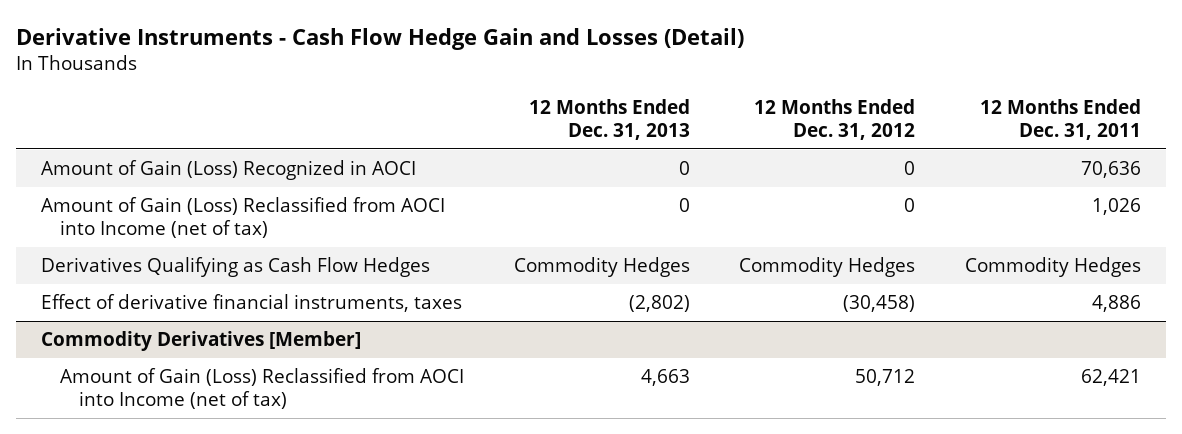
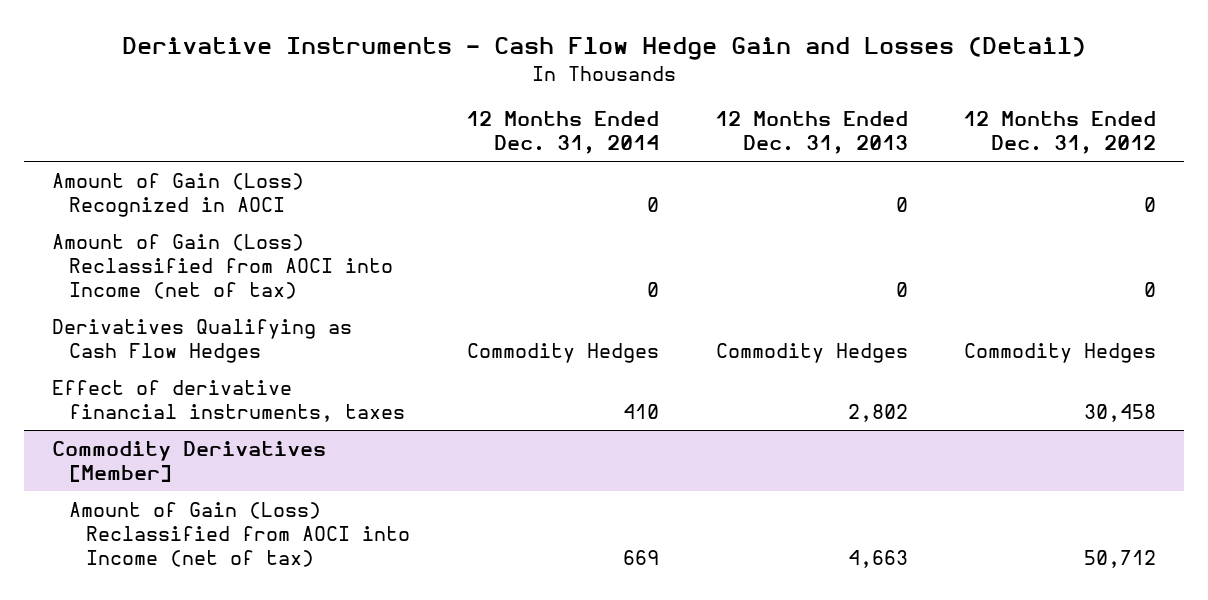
[979,99,1141,141] 12 Months Ended Dec. 31, 2011 -> none
none -> [465,111,659,155] 12 Months Ended Dec. 31, 2014
[628,294,690,312] (2,802) -> [847,404,908,423] 2,802
[843,294,916,312] (30,458) -> [1084,404,1157,423] 30,458

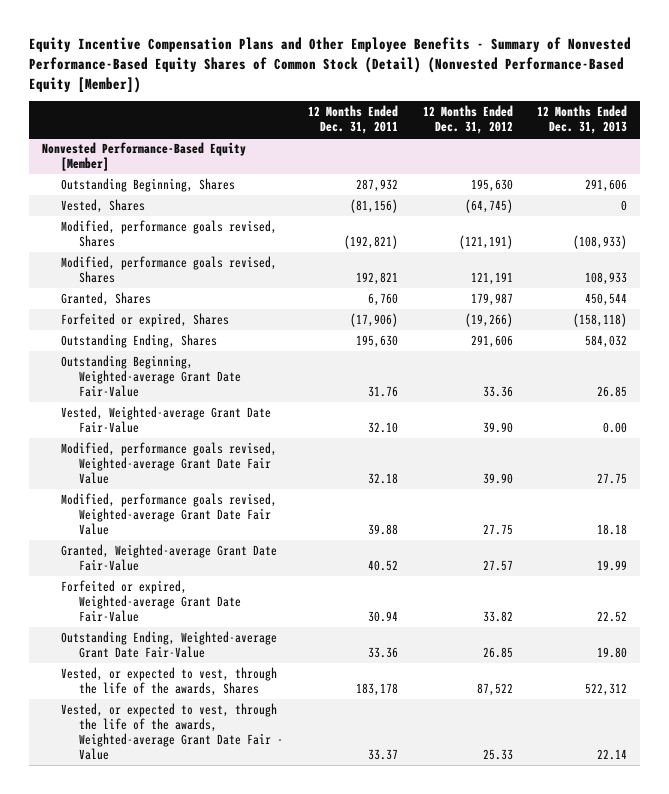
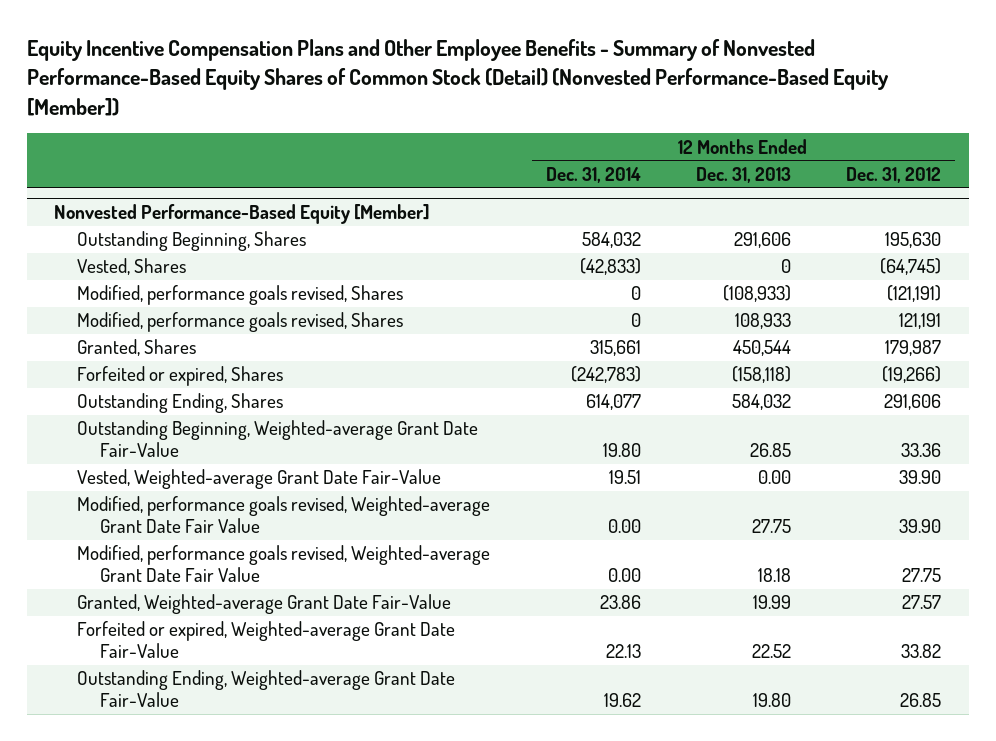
[308,105,399,135] 12 Months Ended Dec. 31, 2011 -> none
none -> [545,166,641,183] Dec. 31, 2014
[60,666,277,696] Vested, or expected to vest, through the life of the awards, Shares -> none
[60,702,284,760] Vested, or expected to vest, through the life of the awards, Weighted-average Grant Date Fair - Value -> none

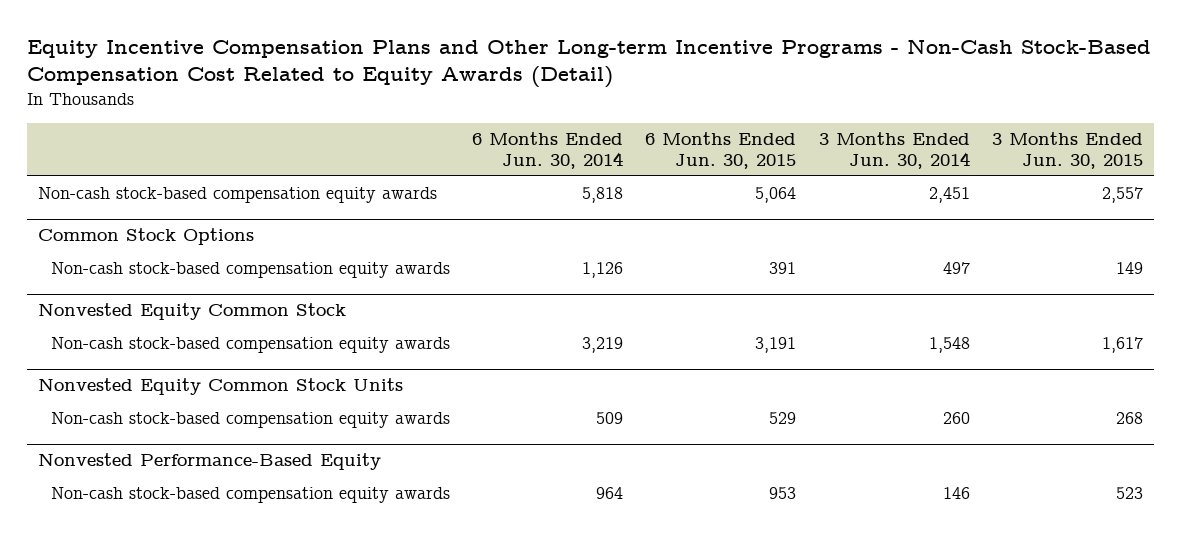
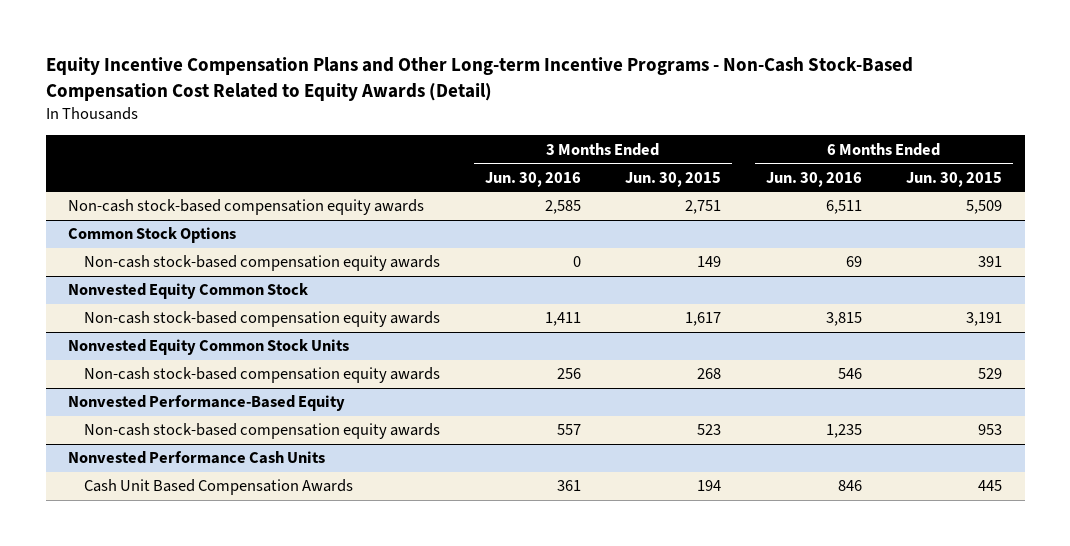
[472,132,624,169] 6 Months Ended Jun. 30, 2014 -> none
[818,132,970,169] 3 Months Ended Jun. 30, 2014 -> none
none -> [484,171,581,187] Jun. 30, 2016
none -> [765,171,862,187] Jun. 30, 2016
[755,187,797,204] 5,064 -> [966,200,1003,215] 5,509
[1101,187,1143,204] 2,557 -> [685,200,722,215] 2,751
none -> [68,451,326,465] Nonvested Performance Cash Units
none -> [84,479,354,496] Cash Unit Based Compensation Awards

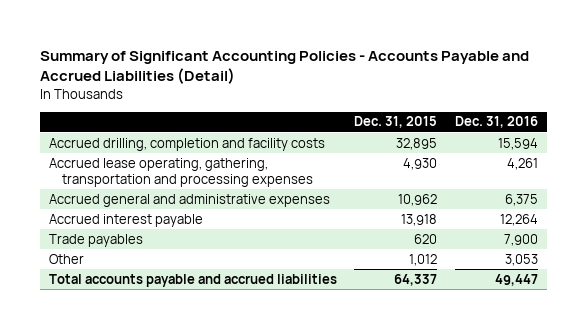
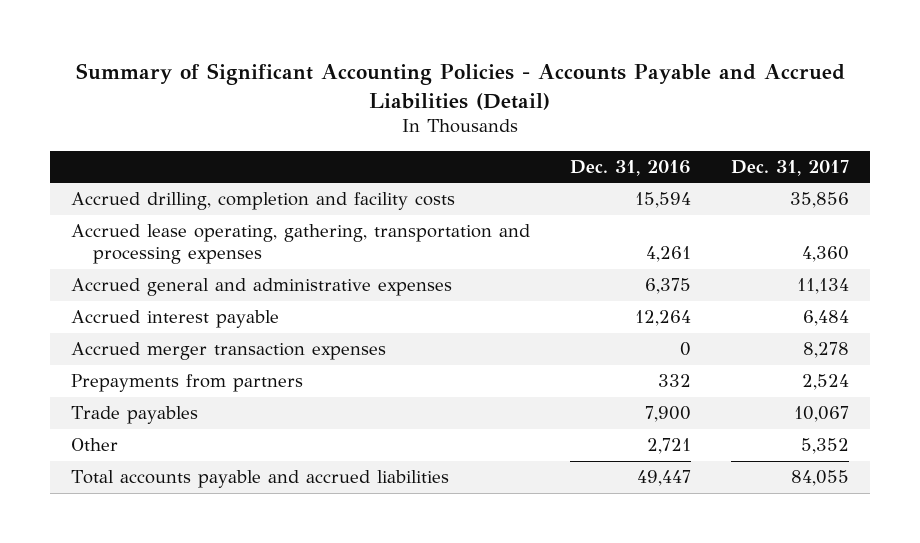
[354,116,438,129] Dec. 31, 2015 -> none
none -> [731,159,850,176] Dec. 31, 2017
none -> [70,342,386,361] Accrued merger transaction expenses
none -> [70,374,303,393] Prepayments from partners
[504,253,538,266] 3,053 -> [647,438,692,455] 2,721

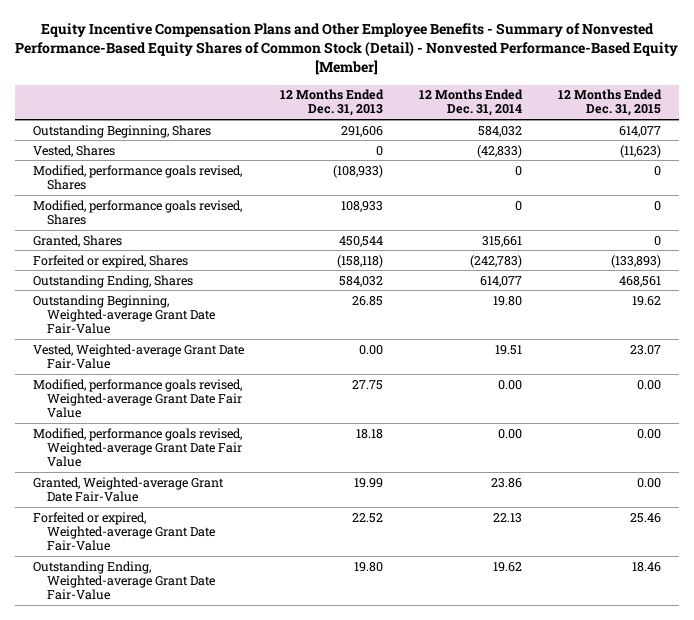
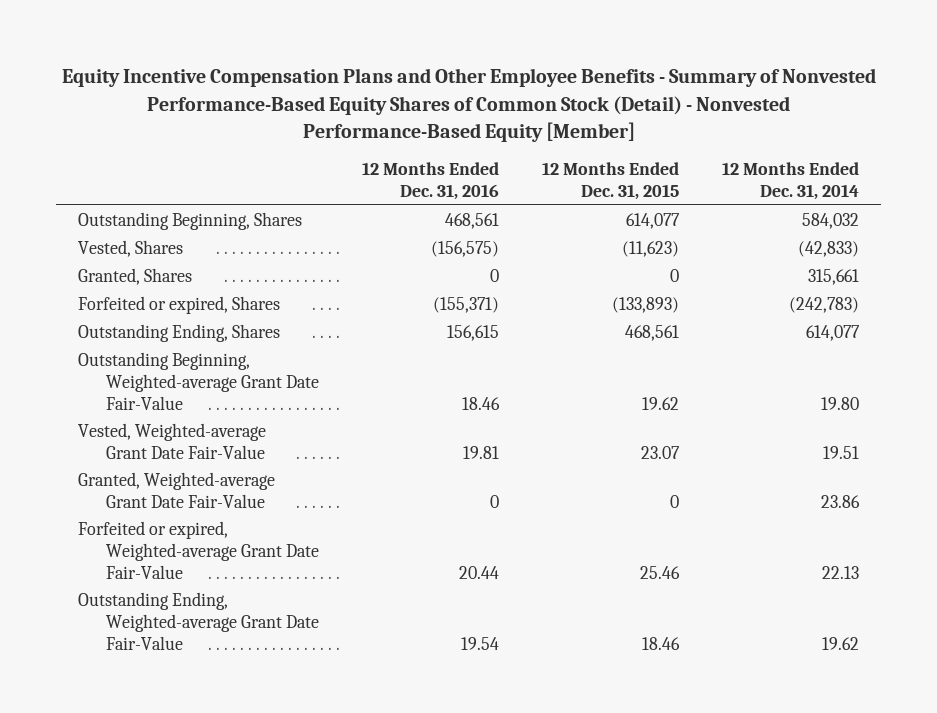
[279,89,384,117] 12 Months Ended Dec. 31, 2013 -> none
none -> [361,161,499,200] 12 Months Ended Dec. 31, 2016
[33,164,243,190] Modified, performance goals revised, Shares -> none
[33,199,243,225] Modified, performance goals revised, Shares -> none
[33,378,243,419] Modified, performance goals revised, Weighted-average Grant Date Fair Value -> none
[33,427,243,468] Modified, performance goals revised, Weighted-average Grant Date Fair Value -> none
[636,477,661,488] 0.00 -> [670,494,680,508] 0

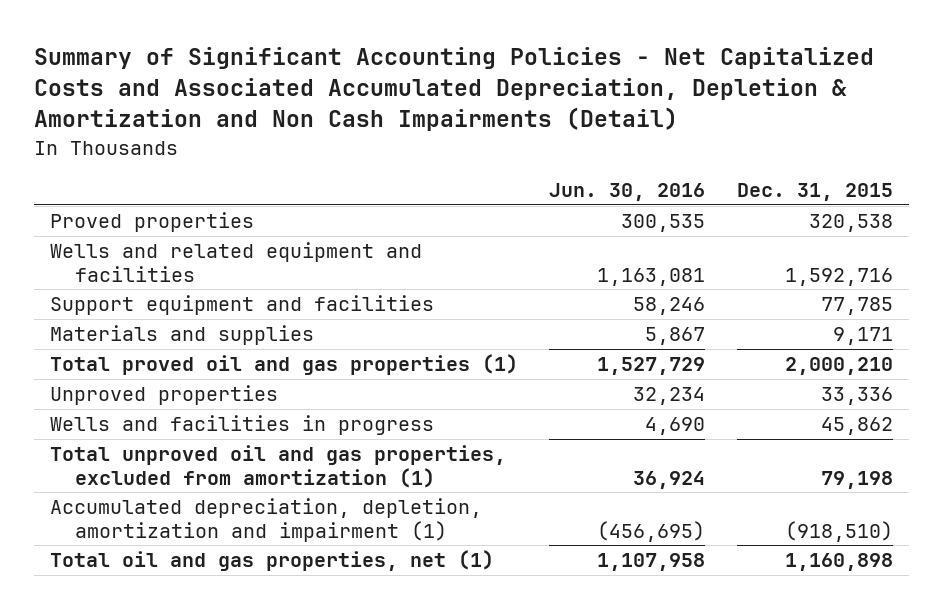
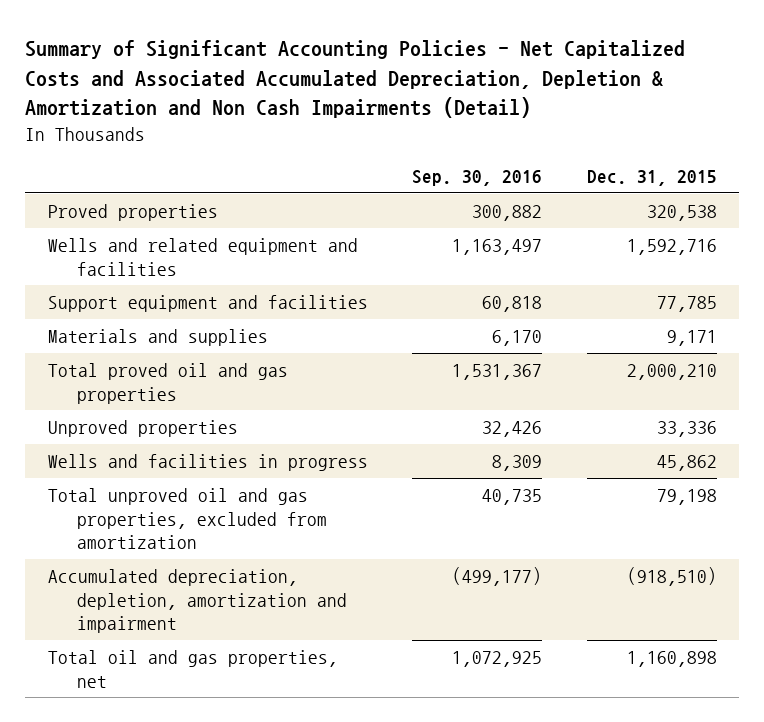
[549,182,706,201] Jun. 30, 2016 -> none
none -> [412,170,543,187] Sep. 30, 2016
[49,354,518,376] Total proved oil and gas properties (1) -> [47,362,288,404] Total proved oil and gas properties
[49,445,506,488] Total unproved oil and gas properties, excluded from amortization (1) -> [47,487,328,550] Total unproved oil and gas properties, excluded from amortization
[49,498,482,542] Accumulated depreciation, depletion, amortization and impairment (1) -> [47,568,348,634] Accumulated depreciation, depletion, amortization and impairment
[49,550,494,572] Total oil and gas properties, net (1) -> [47,649,338,688] Total oil and gas properties, net

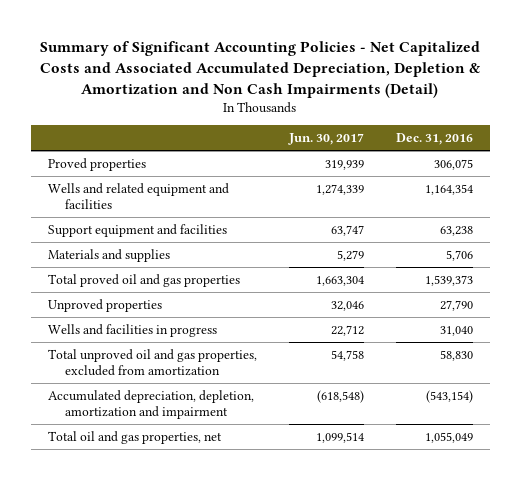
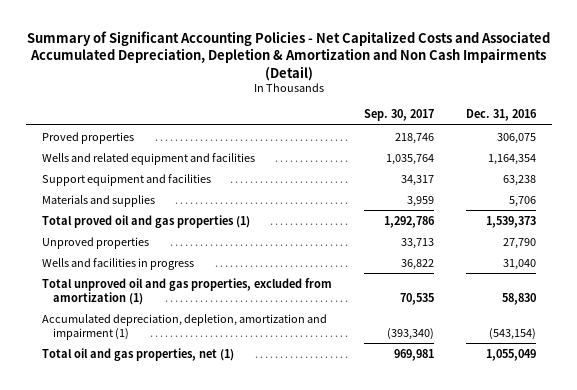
[287,133,364,146] Jun. 30, 2017 -> none
none -> [363,109,434,122] Sep. 30, 2017
[47,273,240,287] Total proved oil and gas properties -> [41,214,250,228] Total proved oil and gas properties (1)
[47,348,257,376] Total unproved oil and gas properties, excluded from amortization -> [41,277,332,305] Total unproved oil and gas properties, excluded from amortization (1)
[47,389,254,419] Accumulated depreciation, depletion, amortization and impairment -> [41,313,327,340] Accumulated depreciation, depletion, amortization and impairment (1)
[47,430,222,444] Total oil and gas properties, net -> [41,347,234,361] Total oil and gas properties, net (1)

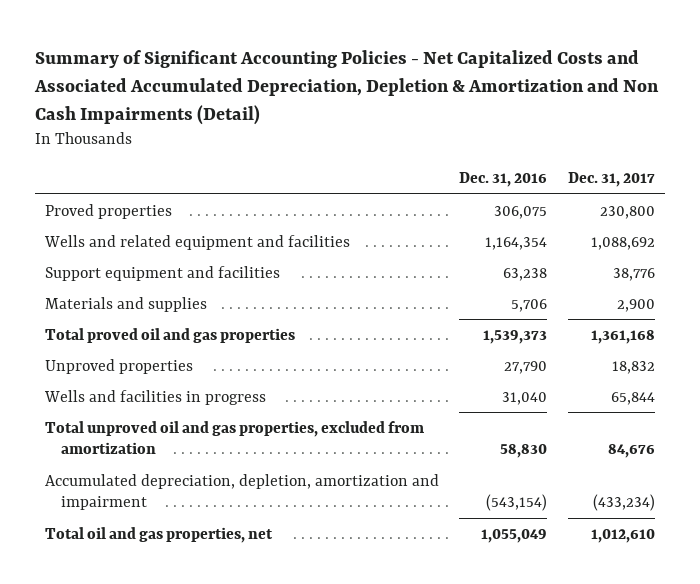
[363,109,434,122] Sep. 30, 2017 -> none
none -> [567,172,655,188] Dec. 31, 2017
[41,214,250,228] Total proved oil and gas properties (1) -> [45,327,296,343] Total proved oil and gas properties
[41,277,332,305] Total unproved oil and gas properties, excluded from amortization (1) -> [45,420,425,455] Total unproved oil and gas properties, excluded from amortization
[41,313,327,340] Accumulated depreciation, depletion, amortization and impairment (1) -> [45,473,440,511] Accumulated depreciation, depletion, amortization and impairment
[41,347,234,361] Total oil and gas properties, net (1) -> [45,526,274,543] Total oil and gas properties, net

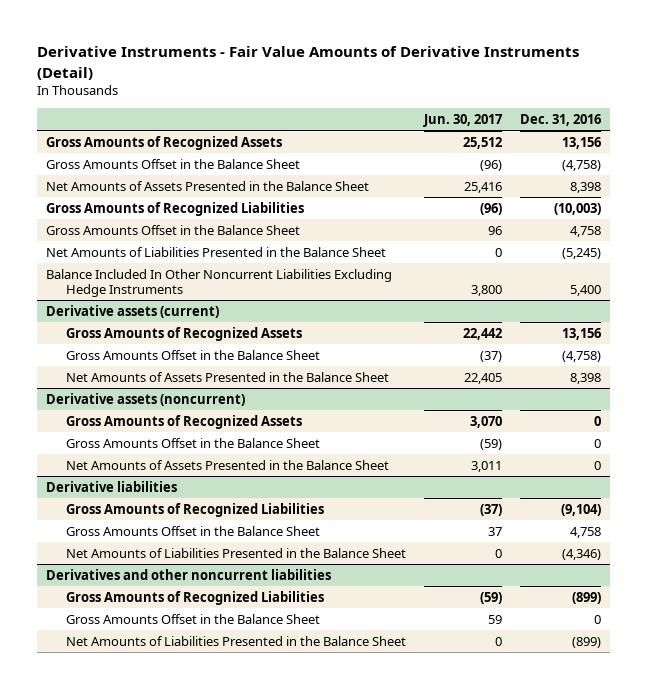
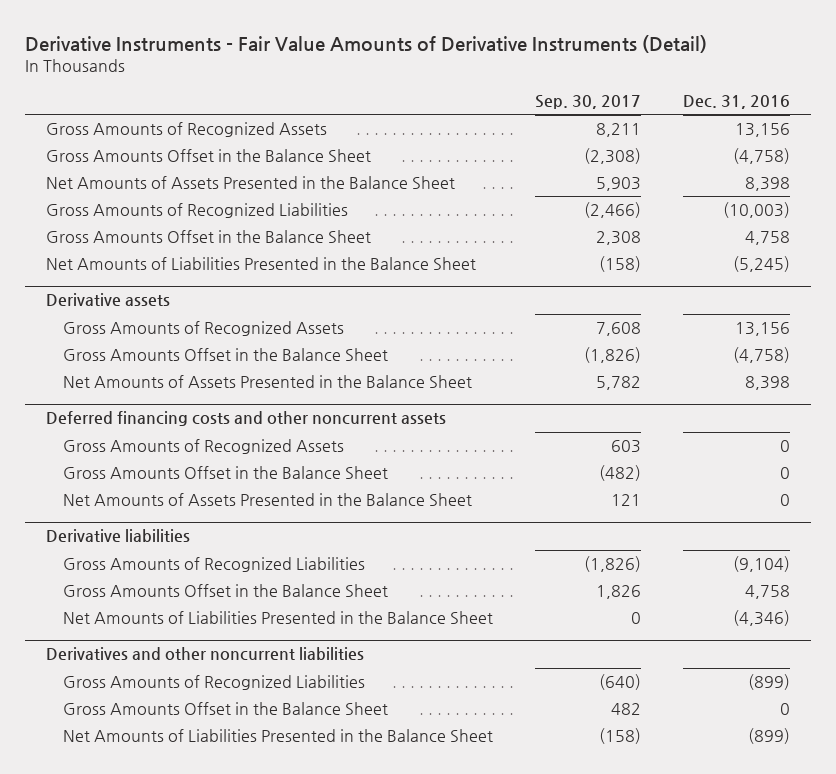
[423,113,503,127] Jun. 30, 2017 -> none
none -> [535,95,642,110] Sep. 30, 2017
[46,268,393,297] Balance Included In Other Noncurrent Liabilities Excluding Hedge Instruments -> none
[46,304,220,318] Derivative assets (current) -> [46,293,171,307] Derivative assets
[46,392,246,406] Derivative assets (noncurrent) -> [46,411,447,427] Deferred financing costs and other noncurrent assets

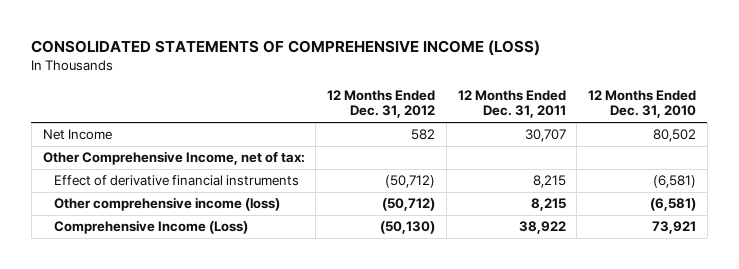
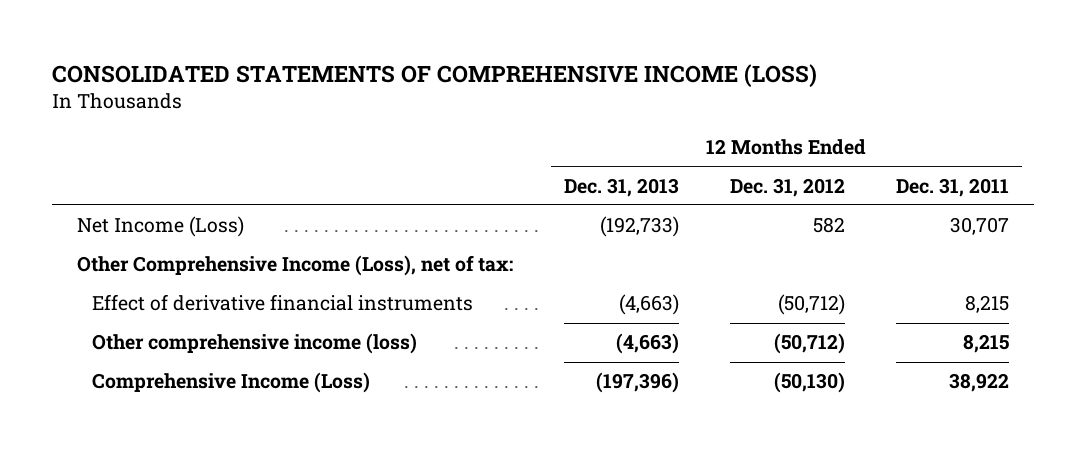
[587,89,696,119] 12 Months Ended Dec. 31, 2010 -> none
none -> [564,177,680,197] Dec. 31, 2013
[42,129,112,141] Net Income -> [77,216,245,238] Net Income (Loss)
[42,151,305,166] Other Comprehensive Income, net of tax: -> [77,255,514,277] Other Comprehensive Income (Loss), net of tax:

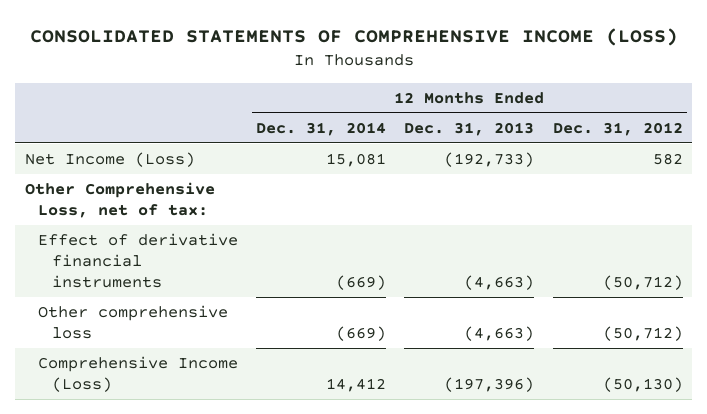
[895,177,1009,197] Dec. 31, 2011 -> none
none -> [256,121,387,136] Dec. 31, 2014
[77,255,514,277] Other Comprehensive Income (Loss), net of tax: -> [24,182,215,218] Other Comprehensive Loss, net of tax:
[91,333,417,355] Other comprehensive income (loss) -> [38,305,229,339] Other comprehensive loss

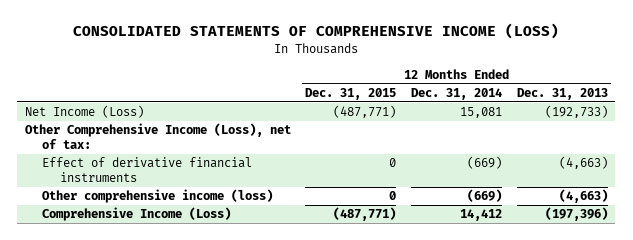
[552,121,683,136] Dec. 31, 2012 -> none
none -> [305,87,397,100] Dec. 31, 2015
[24,182,215,218] Other Comprehensive Loss, net of tax: -> [24,123,291,150] Other Comprehensive Income (Loss), net of tax:
[38,305,229,339] Other comprehensive loss -> [42,189,274,204] Other comprehensive income (loss)

